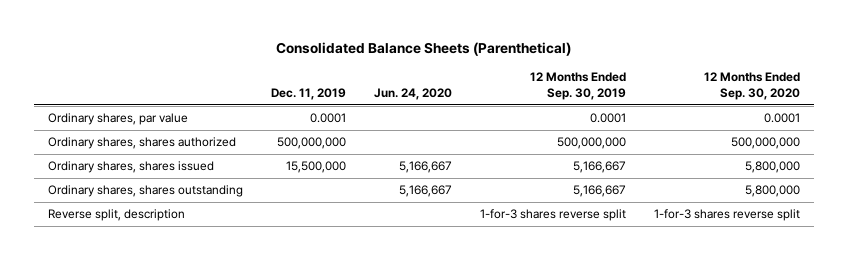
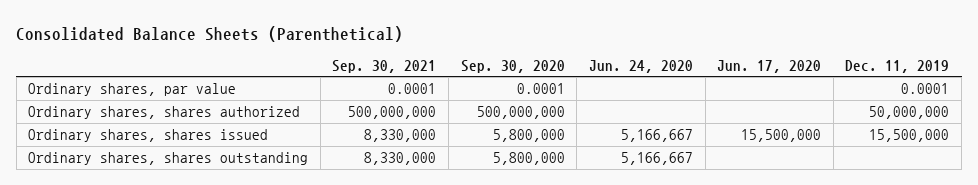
[530,72,627,101] 12 Months Ended Sep. 30, 2019 -> none
[704,72,801,101] 12 Months Ended Sep. 30, 2020 -> none
none -> [332,59,437,73] Sep. 30, 2021
none -> [460,59,565,73] Sep. 30, 2020
none -> [717,59,822,73] Jun. 17, 2020
[276,137,346,150] 500,000,000 -> [869,106,950,120] 50,000,000
[47,209,185,222] Reverse split, description -> none

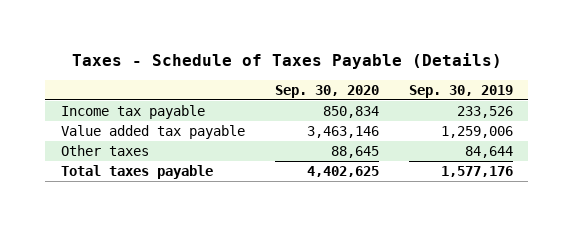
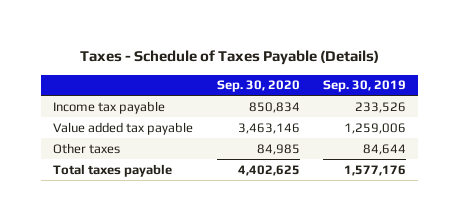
[330,145,379,158] 88,645 -> [256,143,300,155] 84,985

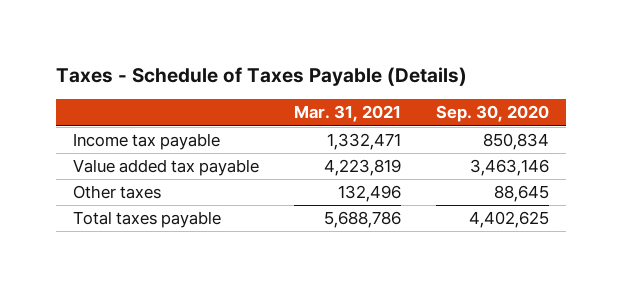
[323,80,407,93] Sep. 30, 2019 -> none
none -> [294,105,402,123] Mar. 31, 2021
[256,143,300,155] 84,985 -> [493,185,549,203] 88,645

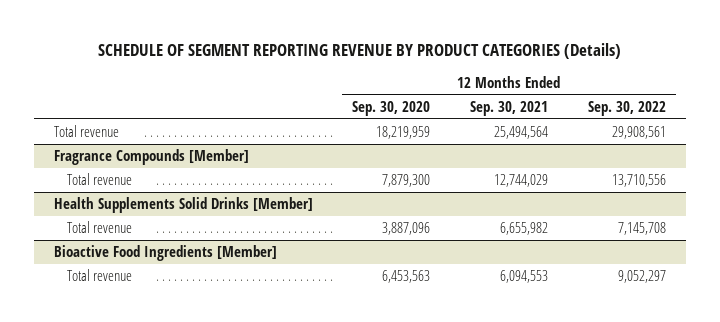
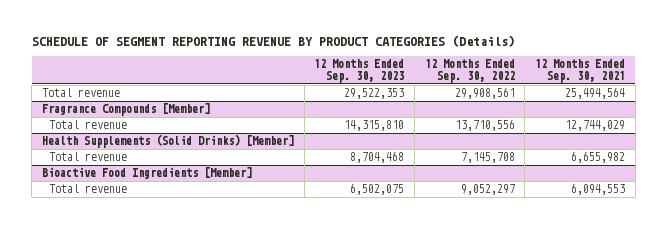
[352,100,431,116] Sep. 30, 2020 -> none
none -> [314,59,405,83] 12 Months Ended Sep. 30, 2023
[53,197,313,214] Health Supplements Solid Drinks [Member] -> [42,134,295,149] Health Supplements (Solid Drinks) [Member]

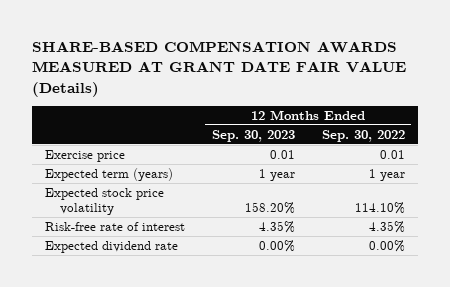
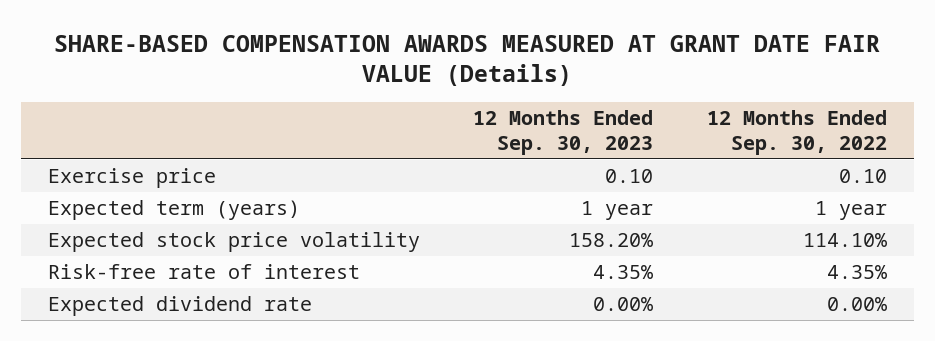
[269,149,295,159] 0.01 -> [605,169,654,184] 0.10
[379,149,405,159] 0.01 -> [839,169,888,184] 0.10

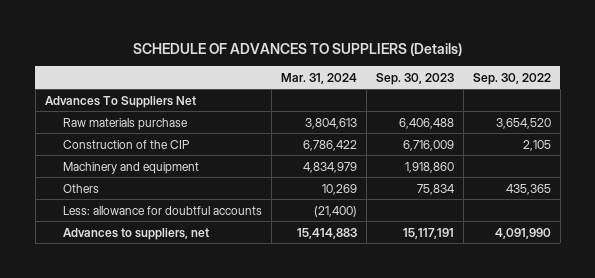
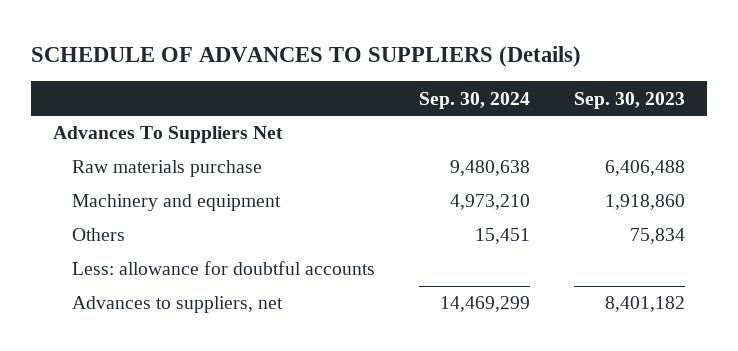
[281,72,358,84] Mar. 31, 2024 -> none
[472,72,551,85] Sep. 30, 2022 -> none
none -> [418,91,530,109] Sep. 30, 2024
[63,139,190,149] Construction of the CIP -> none
[402,227,454,239] 15,117,191 -> [605,296,686,313] 8,401,182

